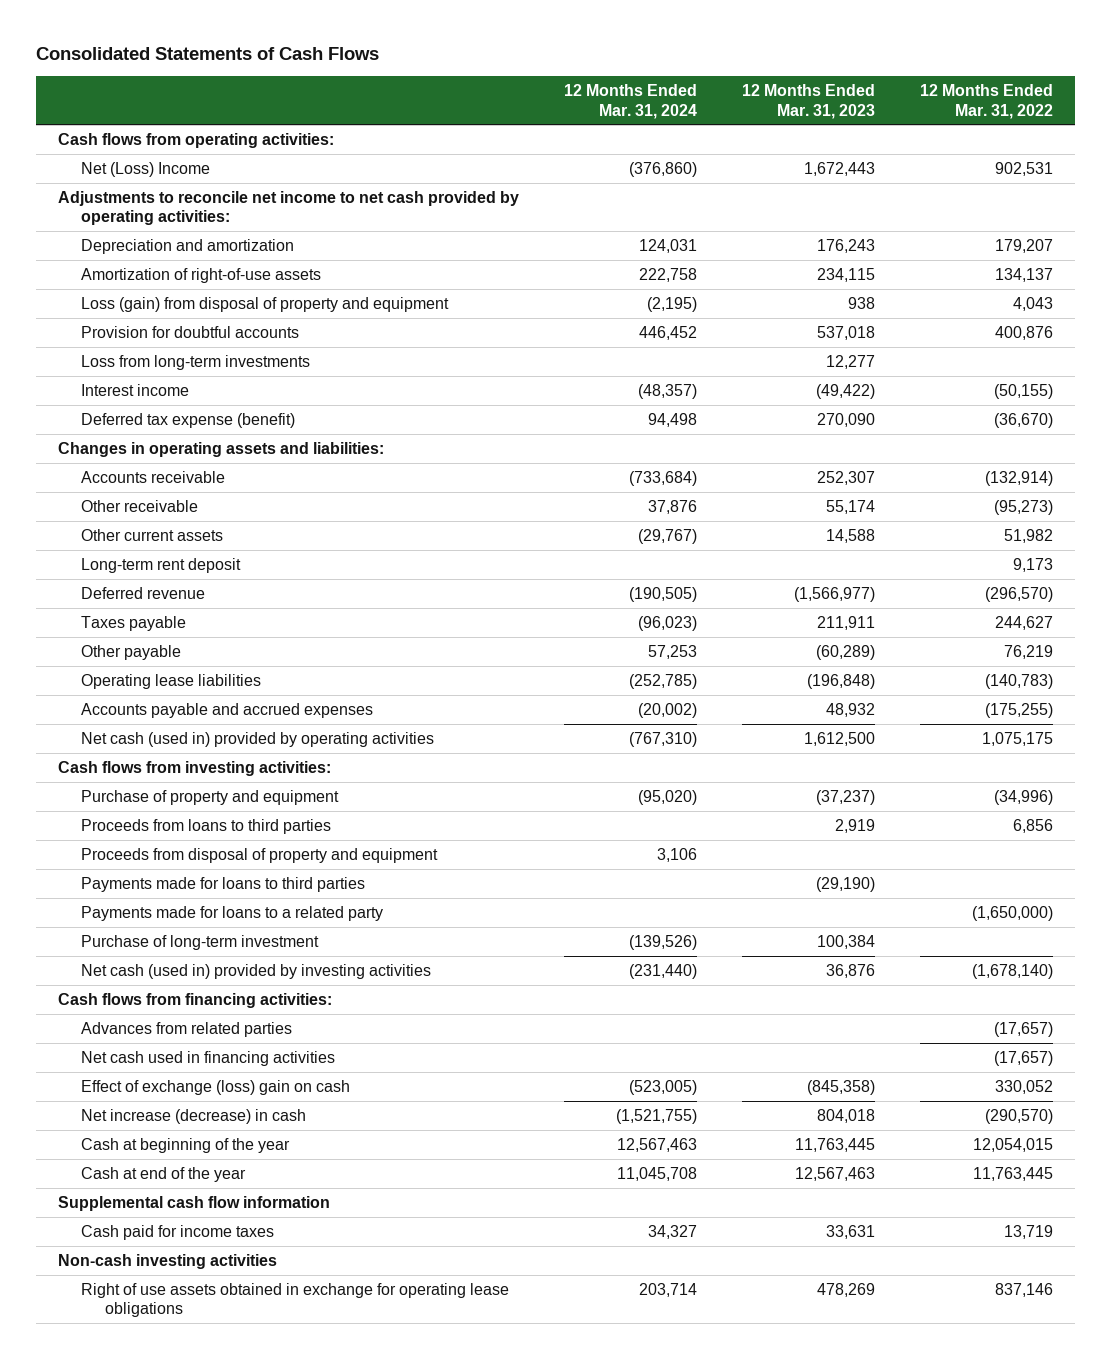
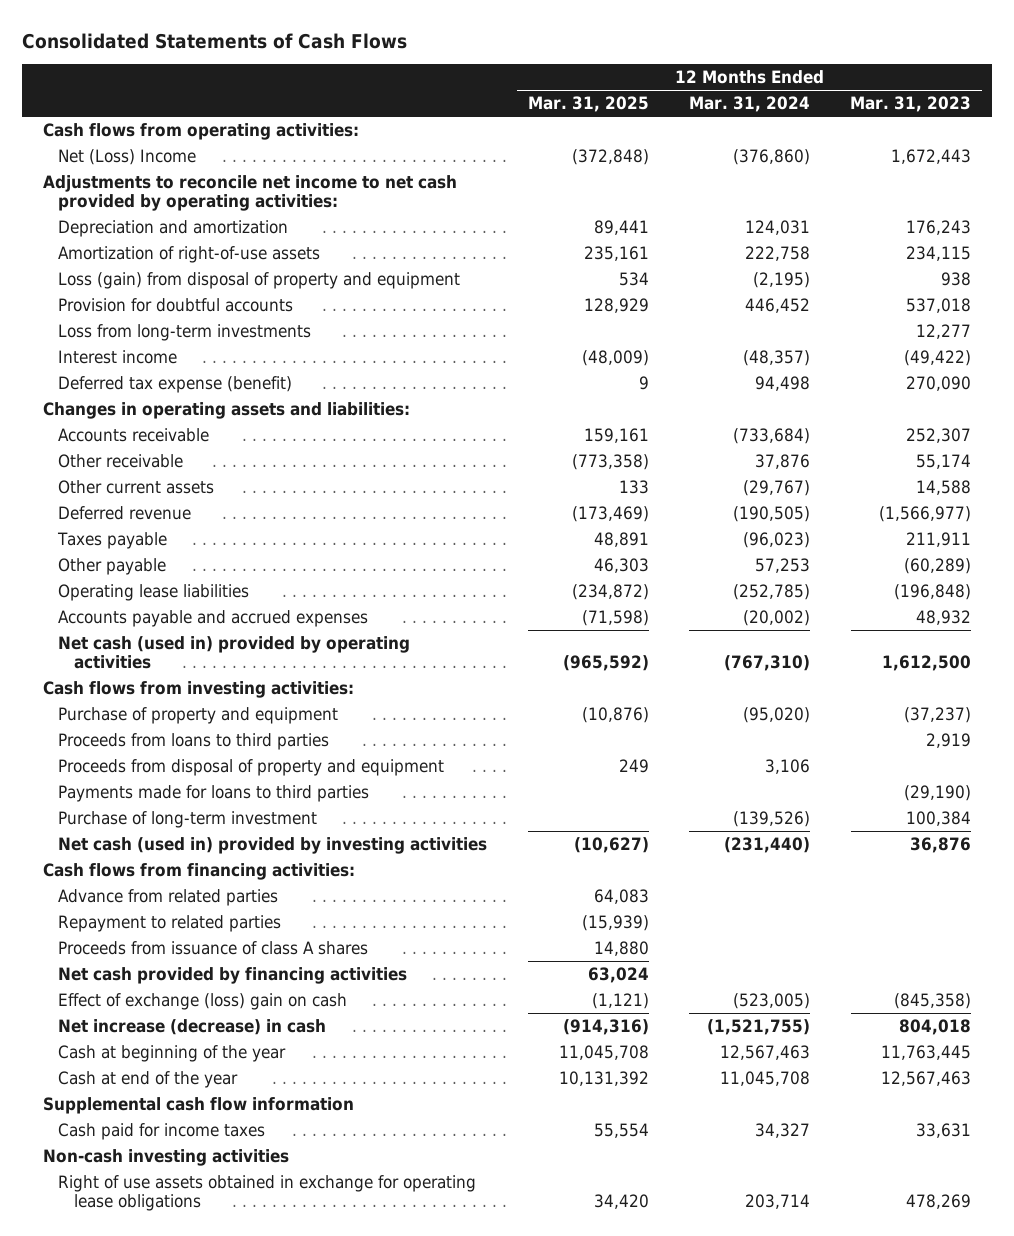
[919,83,1053,119] 12 Months Ended Mar. 31, 2022 -> none
none -> [527,96,649,113] Mar. 31, 2025
[81,557,242,573] Long-term rent deposit -> none
[81,905,384,921] Payments made for loans to a related party -> none
[81,1021,293,1037] Advances from related parties -> [58,888,279,906] Advance from related parties
none -> [58,914,282,932] Repayment to related parties
none -> [58,940,369,955] Proceeds from issuance of class A shares
[81,1050,336,1066] Net cash used in financing activities -> [58,966,408,984] Net cash provided by financing activities

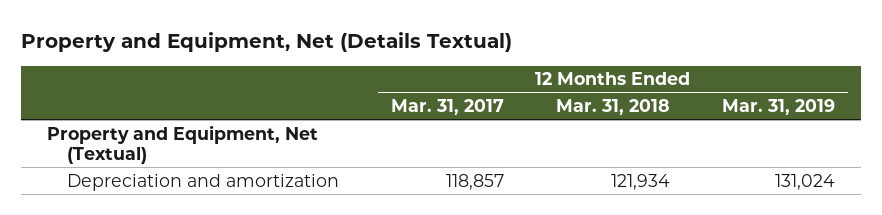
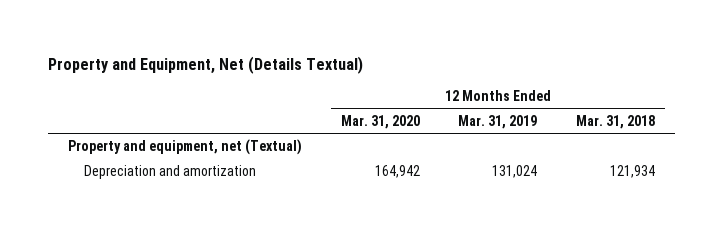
[391,99,505,116] Mar. 31, 2017 -> none
none -> [340,114,420,129] Mar. 31, 2020
[46,124,318,164] Property and Equipment, Net (Textual) -> [67,139,302,156] Property and equipment, net (Textual)

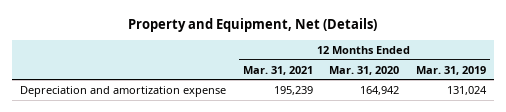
[48,55,364,74] Property and Equipment, Net (Details Textual) -> [128,18,378,33] Property and Equipment, Net (Details)
[576,114,656,129] Mar. 31, 2018 -> none
none -> [242,65,313,75] Mar. 31, 2021
[67,139,302,156] Property and equipment, net (Textual) -> none
[83,165,256,180] Depreciation and amortization -> [20,85,227,97] Depreciation and amortization expense

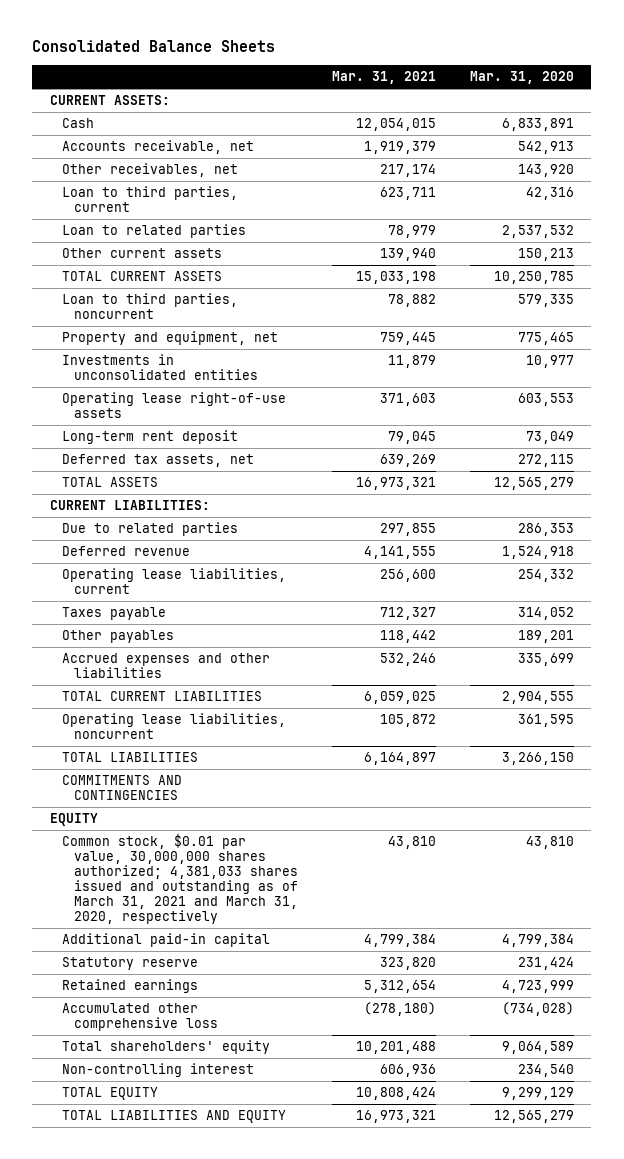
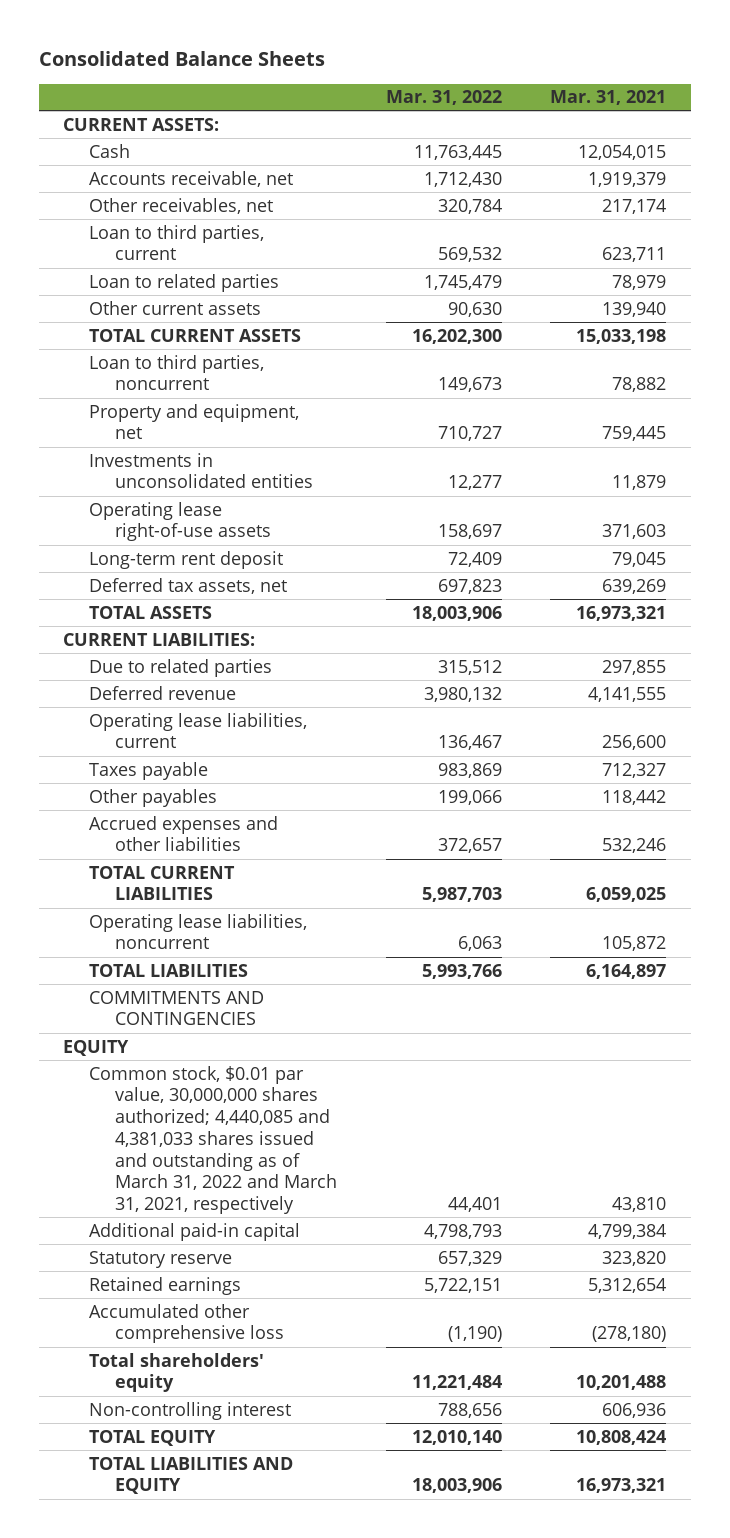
[470,71,575,85] Mar. 31, 2020 -> none
none -> [385,90,502,106] Mar. 31, 2022
[61,833,299,925] Common stock, $0.01 par value, 30,000,000 shares authorized; 4,381,033 shares issued and outstanding as of March 31, 2021 and March 31, 2020, respectively -> [89,1065,337,1215] Common stock, $0.01 par value, 30,000,000 shares authorized; 4,440,085 and 4,381,033 shares issued and outstanding as of March 31, 2022 and March 31, 2021, respectively

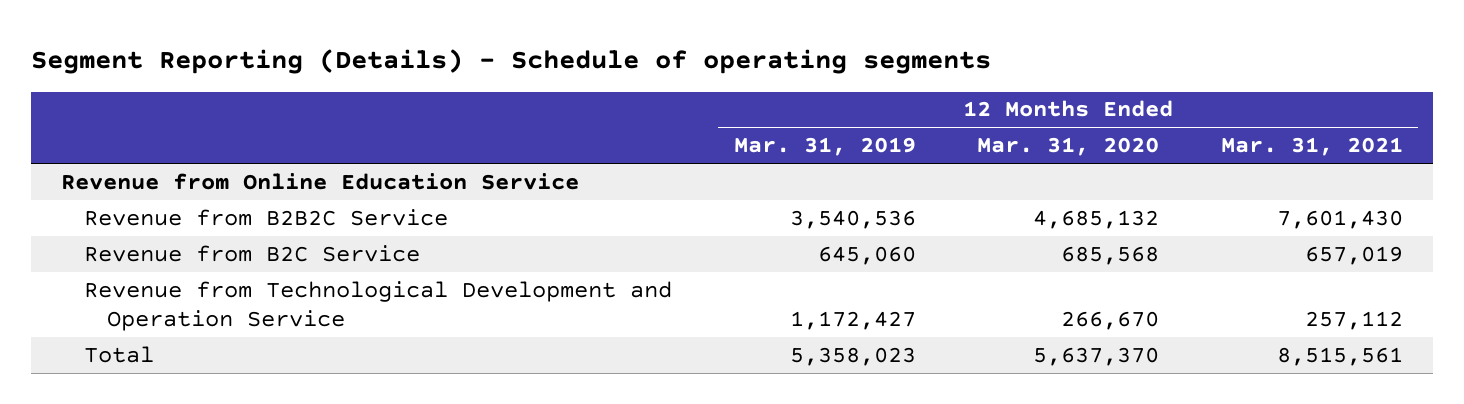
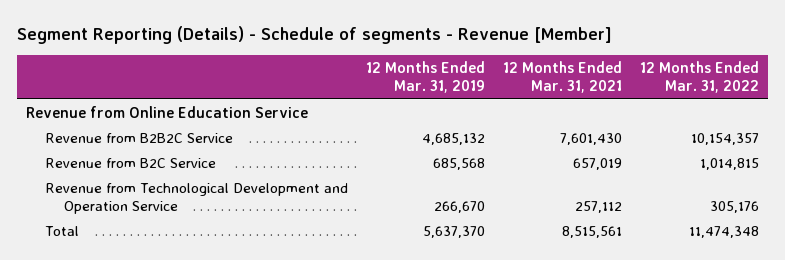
[30,48,991,74] Segment Reporting (Details) - Schedule of operating segments -> [16,26,612,45] Segment Reporting (Details) - Schedule of segments - Revenue [Member]
[977,137,1160,157] Mar. 31, 2020 -> none
none -> [639,61,759,94] 12 Months Ended Mar. 31, 2022
[789,209,916,229] 3,540,536 -> [421,132,485,145] 4,685,132
[817,245,916,265] 645,060 -> [432,157,485,170] 685,568
[789,310,916,330] 1,172,427 -> [433,200,485,213] 266,670
[789,346,916,366] 5,358,023 -> [422,225,485,238] 5,637,370

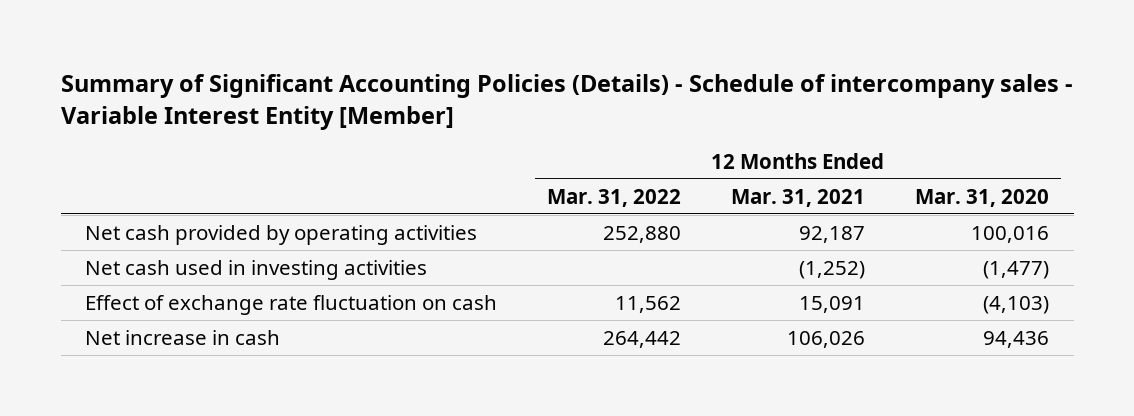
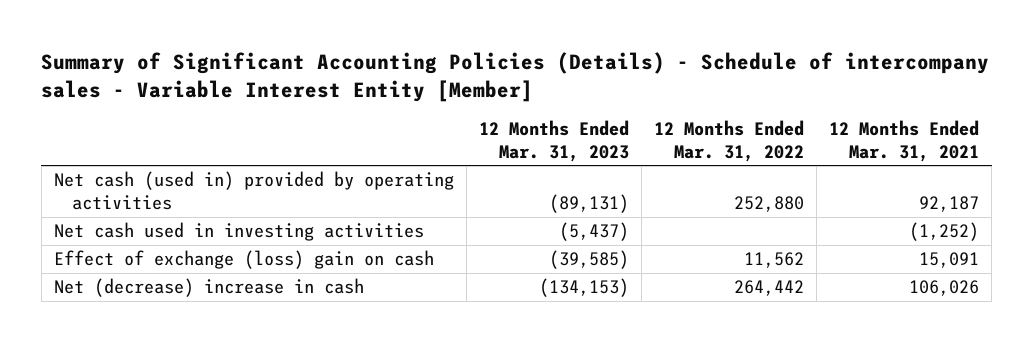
[914,188,1049,207] Mar. 31, 2020 -> none
none -> [479,120,630,162] 12 Months Ended Mar. 31, 2023
[85,224,478,245] Net cash provided by operating activities -> [53,171,454,210] Net cash (used in) provided by operating activities
[85,294,498,315] Effect of exchange rate fluctuation on cash -> [53,250,434,270] Effect of exchange (loss) gain on cash
[85,329,281,345] Net increase in cash -> [53,278,364,298] Net (decrease) increase in cash

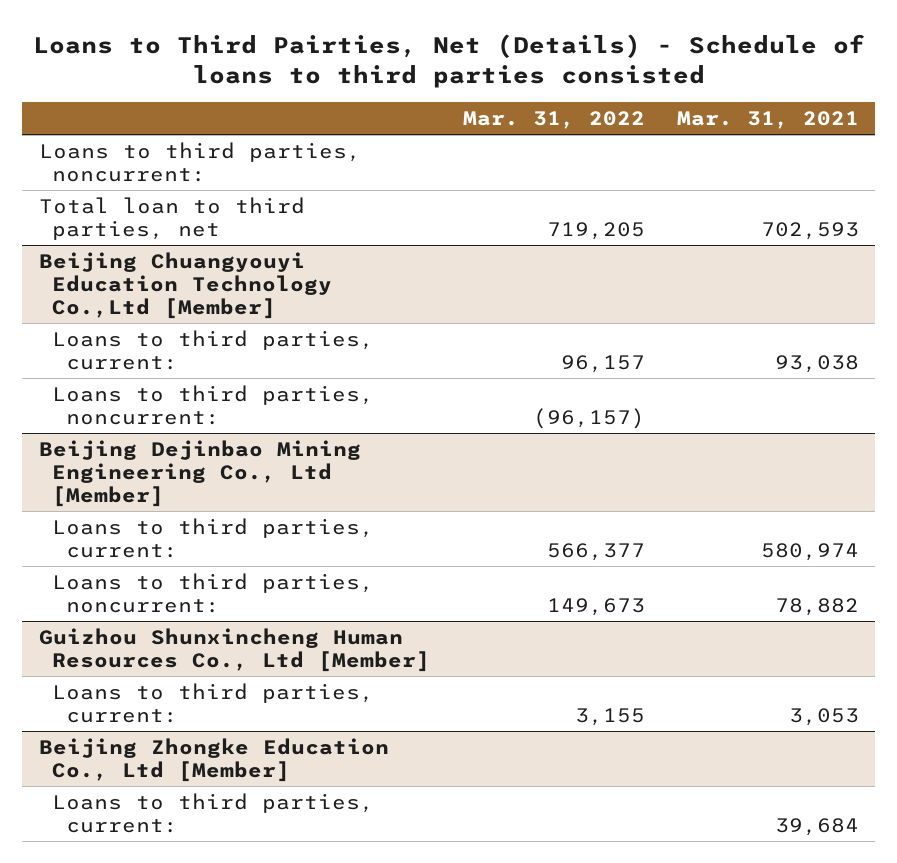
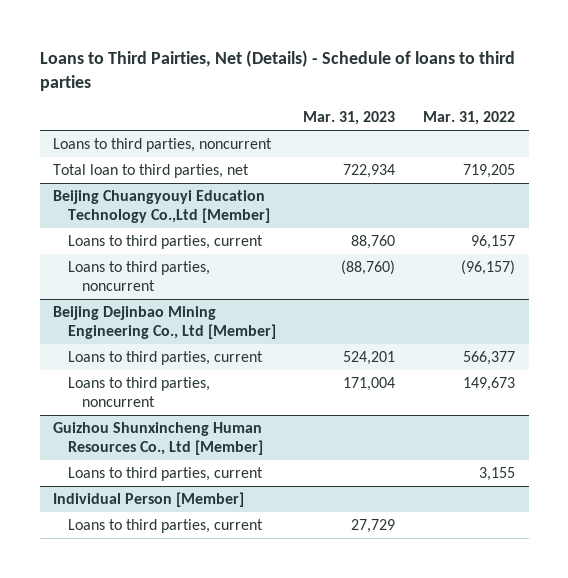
[32,33,865,88] Loans to Third Pairties, Net (Details) - Schedule of loans to third parties consisted -> [39,49,515,92] Loans to Third Pairties, Net (Details) - Schedule of loans to third parties
[676,110,859,129] Mar. 31, 2021 -> none
none -> [303,111,396,126] Mar. 31, 2023
[38,141,361,182] Loans to third parties, noncurrent: -> [53,138,273,153] Loans to third parties, noncurrent
[52,329,375,370] Loans to third parties, current: -> [67,235,263,250] Loans to third parties, current
[52,384,375,425] Loans to third parties, noncurrent: -> [67,261,210,291] Loans to third parties, noncurrent
[52,517,375,558] Loans to third parties, current: -> [67,351,263,366] Loans to third parties, current
[52,572,375,613] Loans to third parties, noncurrent: -> [67,377,210,407] Loans to third parties, noncurrent
[38,737,389,782] Beijing Zhongke Education Co., Ltd [Member] -> none
[52,682,375,723] Loans to third parties, current: -> [67,467,263,482] Loans to third parties, current
none -> [53,492,245,508] Individual Person [Member]
[52,792,375,833] Loans to third parties, current: -> [67,519,263,534] Loans to third parties, current

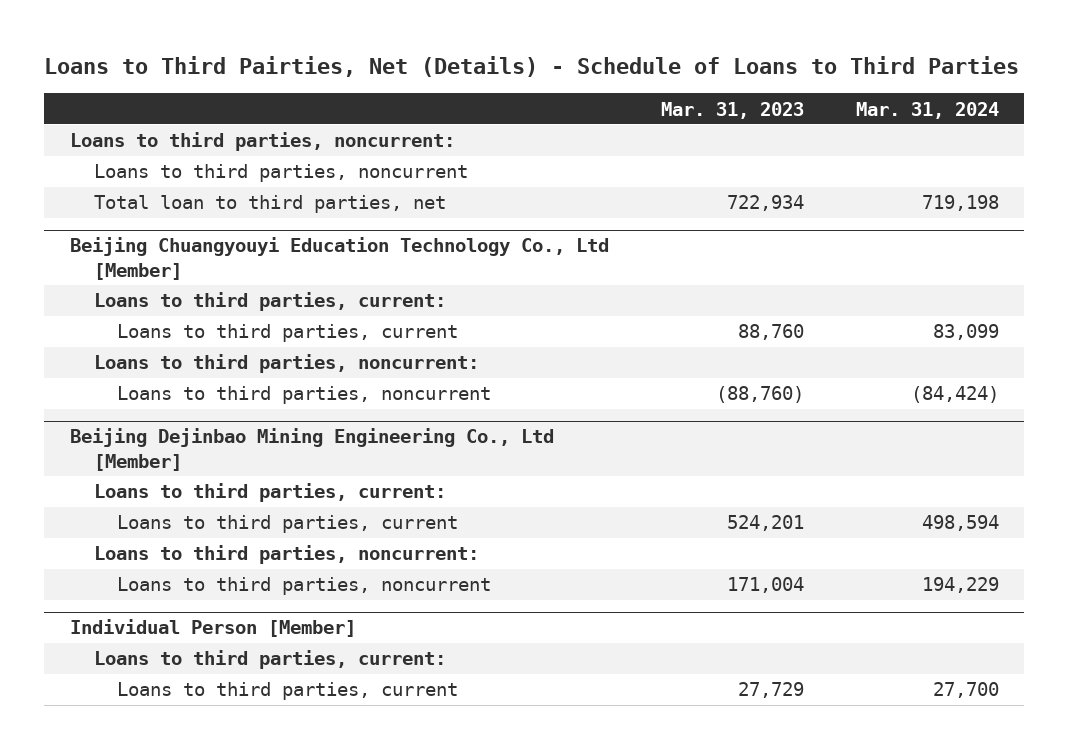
[39,49,515,92] Loans to Third Pairties, Net (Details) - Schedule of loans to third parties -> [44,55,1020,77] Loans to Third Pairties, Net (Details) - Schedule of Loans to Third Parties
[422,111,515,126] Mar. 31, 2022 -> none
none -> [855,101,999,119] Mar. 31, 2024
none -> [69,132,455,152] Loans to third parties, noncurrent:
[53,190,270,223] Beijing Chuangyouyi Education Technology Co.,Ltd [Member] -> [69,237,609,280] Beijing Chuangyouyi Education Technology Co., Ltd [Member]
none -> [93,292,446,312] Loans to third parties, current:
none -> [93,354,479,374] Loans to third parties, noncurrent:
none -> [93,483,446,503] Loans to third parties, current:
none -> [93,545,479,565] Loans to third parties, noncurrent:
[53,422,263,455] Guizhou Shunxincheng Human Resources Co., Ltd [Member] -> none
[67,467,263,482] Loans to third parties, current -> none
none -> [93,650,446,670] Loans to third parties, current:

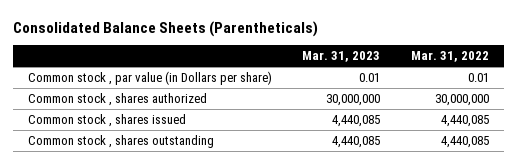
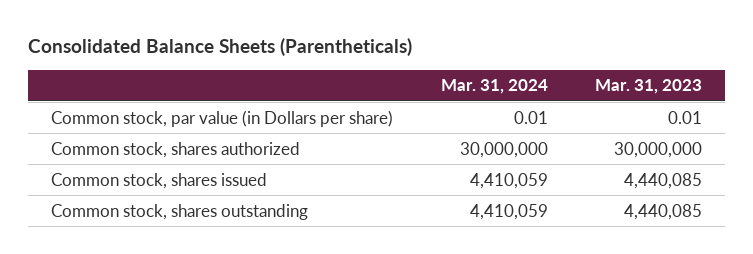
[411,51,490,63] Mar. 31, 2022 -> none
none -> [440,79,548,95] Mar. 31, 2024
[27,70,272,85] Common stock , par value (in Dollars per share) -> [51,109,394,127] Common stock, par value (in Dollars per share)
[27,92,207,106] Common stock , shares authorized -> [51,141,301,158] Common stock, shares authorized
[27,113,186,127] Common stock , shares issued -> [51,172,268,189] Common stock, shares issued
[27,134,214,148] Common stock , shares outstanding -> [51,203,309,220] Common stock, shares outstanding

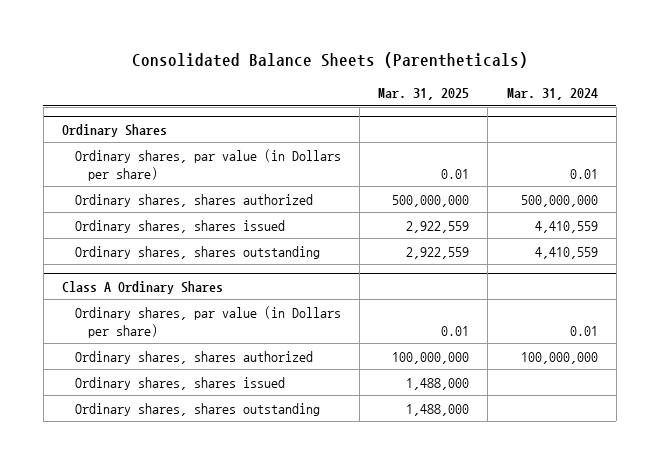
[594,79,702,95] Mar. 31, 2023 -> none
none -> [378,88,470,101] Mar. 31, 2025
none -> [62,123,168,137] Ordinary Shares
[51,109,394,127] Common stock, par value (in Dollars per share) -> [75,148,342,181] Ordinary shares, par value (in Dollars per share)
[51,141,301,158] Common stock, shares authorized -> [75,193,314,207] Ordinary shares, shares authorized
[459,141,548,158] 30,000,000 -> [520,194,598,207] 500,000,000
[51,172,268,189] Common stock, shares issued -> [75,219,286,233] Ordinary shares, shares issued
[469,172,548,189] 4,410,059 -> [534,220,598,233] 4,410,559
[51,203,309,220] Common stock, shares outstanding -> [75,245,321,259] Ordinary shares, shares outstanding
[469,203,548,220] 4,410,059 -> [534,246,598,259] 4,410,559
none -> [62,280,224,294] Class A Ordinary Shares
none -> [75,305,342,338] Ordinary shares, par value (in Dollars per share)
none -> [75,350,314,364] Ordinary shares, shares authorized
none -> [75,376,286,390] Ordinary shares, shares issued
none -> [75,402,321,416] Ordinary shares, shares outstanding

